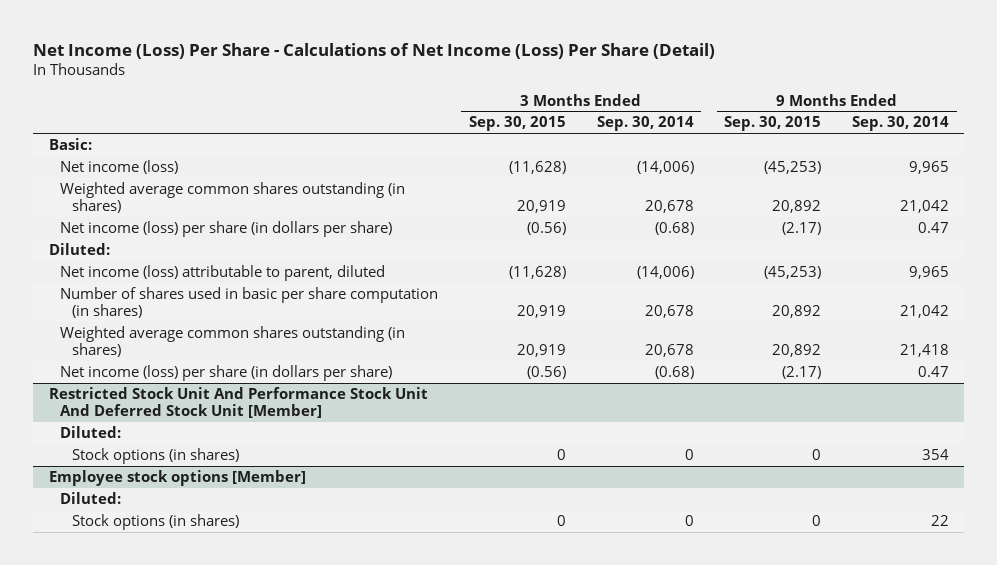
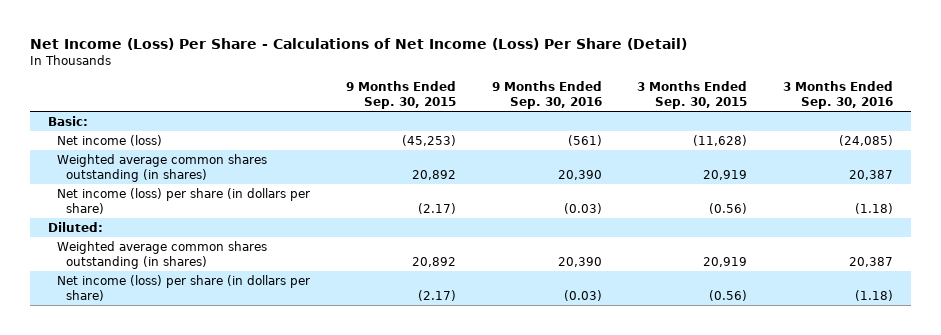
[596,116,694,132] Sep. 30, 2014 -> none
[851,116,949,132] Sep. 30, 2014 -> none
none -> [491,81,602,110] 9 Months Ended Sep. 30, 2016
none -> [783,81,894,110] 3 Months Ended Sep. 30, 2016
[60,265,386,282] Net income (loss) attributable to parent, diluted -> none
[60,287,439,319] Number of shares used in basic per share computation (in shares) -> none
[48,387,428,419] Restricted Stock Unit And Performance Stock Unit And Deferred Stock Unit [Member] -> none
[60,426,122,439] Diluted: -> none
[72,448,240,465] Stock options (in shares) -> none
[48,470,306,487] Employee stock options [Member] -> none
[60,492,122,505] Diluted: -> none
[72,514,240,531] Stock options (in shares) -> none

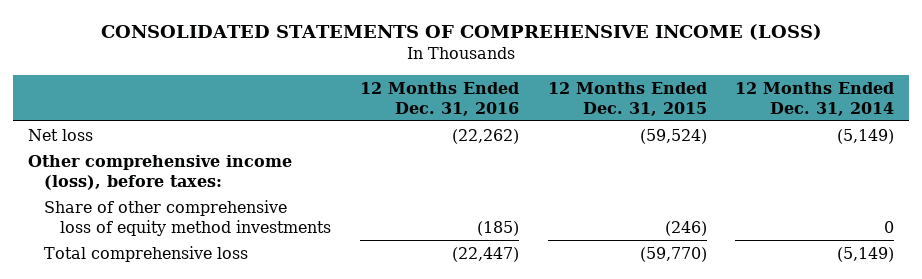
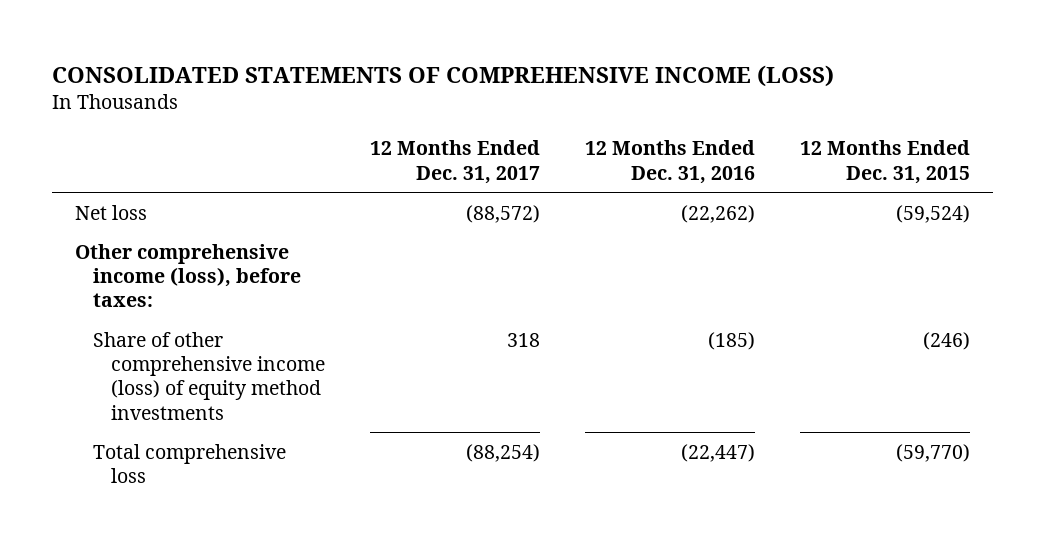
[735,81,895,116] 12 Months Ended Dec. 31, 2014 -> none
none -> [370,140,541,184] 12 Months Ended Dec. 31, 2017
[44,199,332,236] Share of other comprehensive loss of equity method investments -> [92,331,326,420] Share of other comprehensive income (loss) of equity method investments

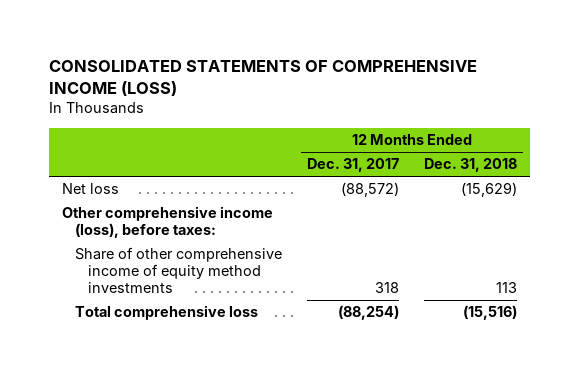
[585,140,756,184] 12 Months Ended Dec. 31, 2016 -> none
[800,140,971,184] 12 Months Ended Dec. 31, 2015 -> none
none -> [424,158,518,173] Dec. 31, 2018
[92,331,326,420] Share of other comprehensive income (loss) of equity method investments -> [74,247,282,293] Share of other comprehensive income of equity method investments

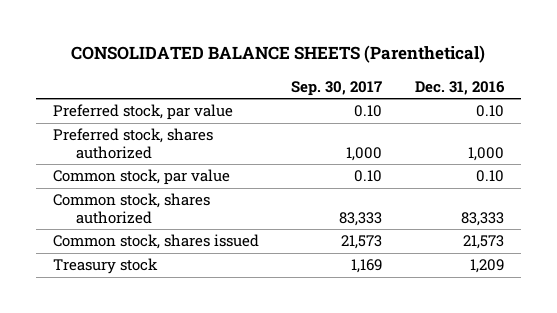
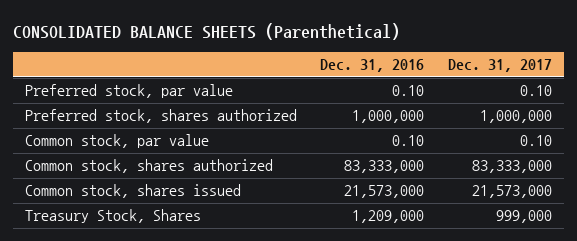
[291,80,383,96] Sep. 30, 2017 -> none
none -> [447,59,552,73] Dec. 31, 2017
[468,146,505,161] 1,000 -> [352,110,425,124] 1,000,000
[461,211,505,226] 83,333 -> [344,160,425,174] 83,333,000
[463,235,505,250] 21,573 -> [344,185,425,199] 21,573,000
[52,258,158,275] Treasury stock -> [24,209,201,224] Treasury Stock, Shares
[470,259,505,274] 1,209 -> [352,210,425,224] 1,209,000

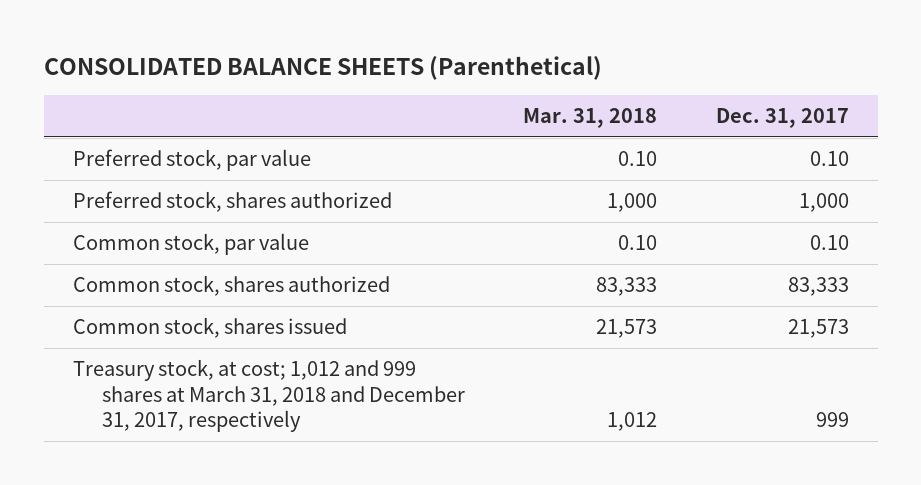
[320,59,425,73] Dec. 31, 2016 -> none
none -> [523,108,658,129] Mar. 31, 2018
[479,110,552,124] 1,000,000 -> [798,193,849,213] 1,000
[471,160,552,174] 83,333,000 -> [787,277,849,297] 83,333
[471,185,552,199] 21,573,000 -> [787,319,849,339] 21,573
[24,209,201,224] Treasury Stock, Shares -> [72,359,465,433] Treasury stock, at cost; 1,012 and 999 shares at March 31, 2018 and December 31, 2017, respectively
[495,210,552,224] 999,000 -> [815,412,849,428] 999

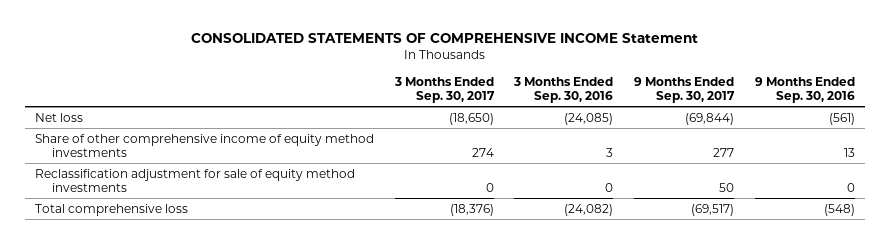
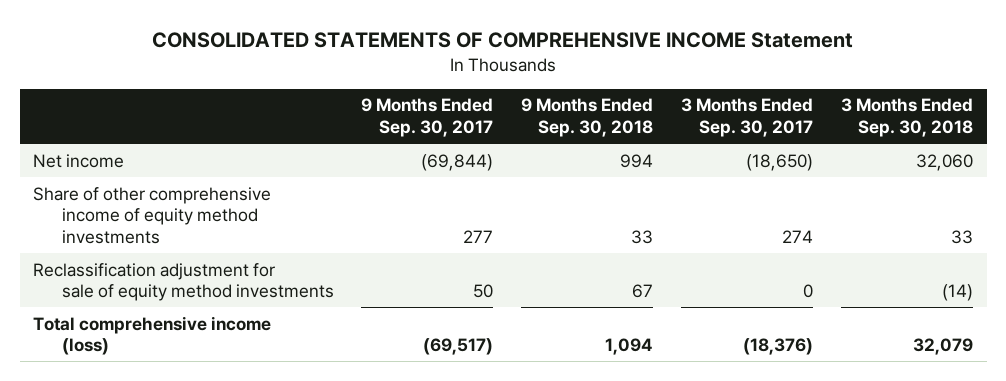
[513,76,614,103] 3 Months Ended Sep. 30, 2016 -> none
[754,76,855,103] 9 Months Ended Sep. 30, 2016 -> none
none -> [521,98,654,138] 9 Months Ended Sep. 30, 2018
none -> [840,98,973,138] 3 Months Ended Sep. 30, 2018
[35,112,84,122] Net loss -> [33,153,125,168] Net income
[35,203,189,216] Total comprehensive loss -> [33,315,272,356] Total comprehensive income (loss)

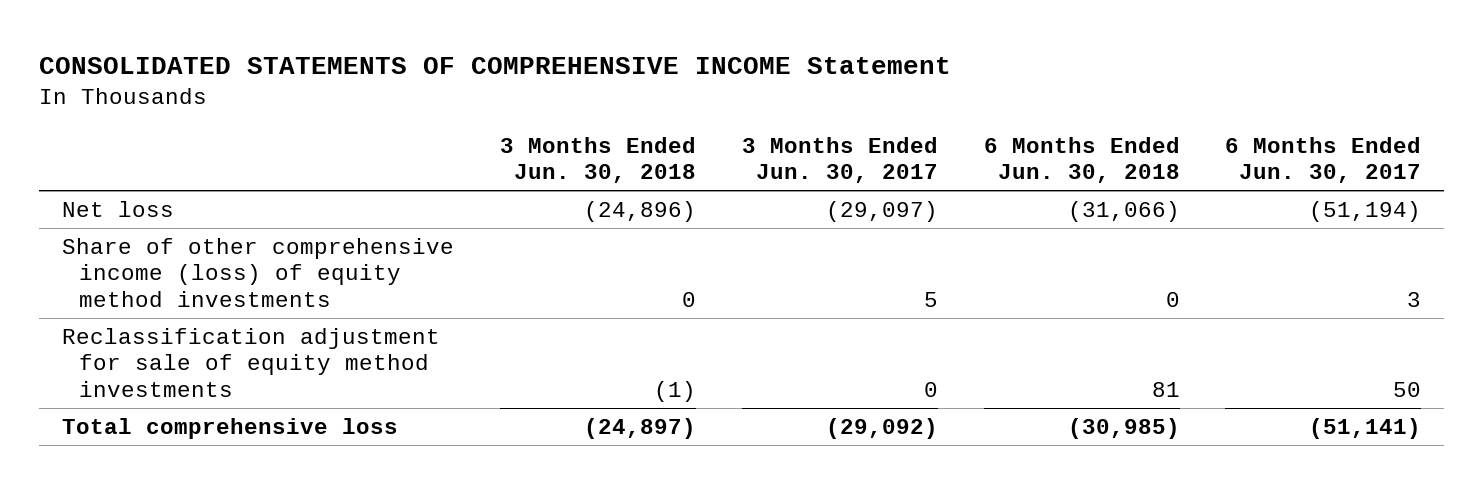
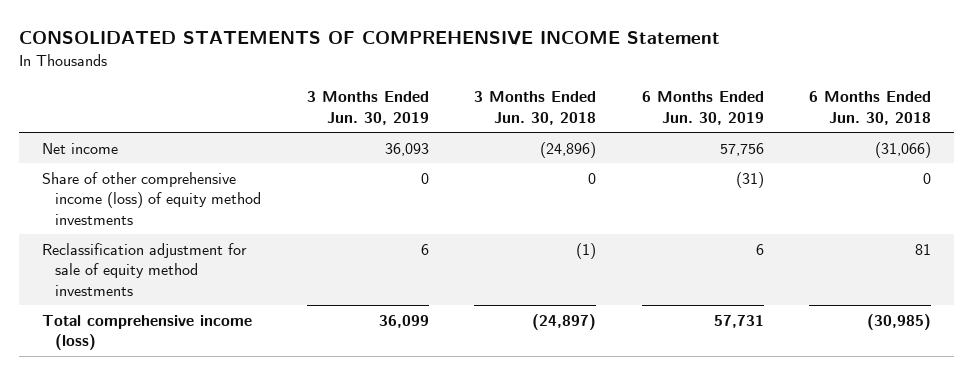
[741,136,938,184] 3 Months Ended Jun. 30, 2017 -> none
[1225,136,1422,184] 6 Months Ended Jun. 30, 2017 -> none
none -> [306,91,429,125] 3 Months Ended Jun. 30, 2019
none -> [641,91,764,125] 6 Months Ended Jun. 30, 2019
[61,200,174,217] Net loss -> [41,142,118,154] Net income
[61,417,398,439] Total comprehensive loss -> [41,314,252,351] Total comprehensive income (loss)

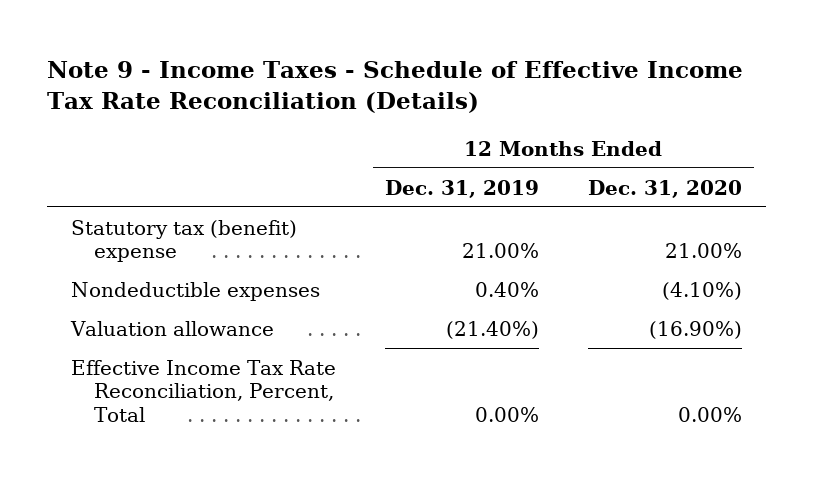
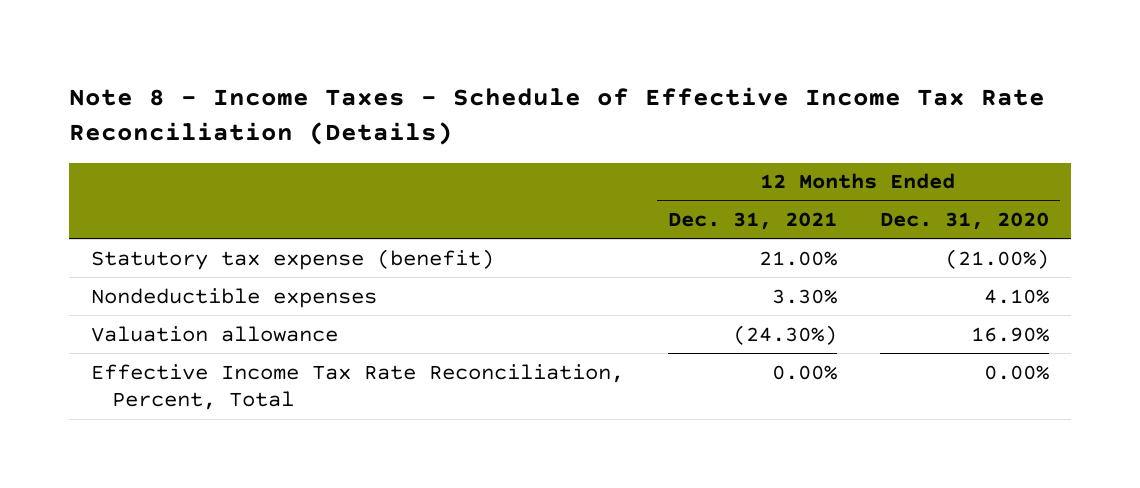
[46,60,743,114] Note 9 - Income Taxes - Schedule of Effective Income Tax Rate Reconciliation (Details) -> [69,86,1046,145] Note 8 - Income Taxes - Schedule of Effective Income Tax Rate Reconciliation (Details)
[384,179,539,198] Dec. 31, 2019 -> none
none -> [667,212,837,231] Dec. 31, 2021
[71,219,298,263] Statutory tax (benefit) expense -> [91,248,495,270] Statutory tax expense (benefit)
[664,243,742,259] 21.00% -> [945,248,1050,269] (21.00%)
[661,281,742,300] (4.10%) -> [984,288,1050,304] 4.10%
[648,320,742,339] (16.90%) -> [971,326,1050,342] 16.90%

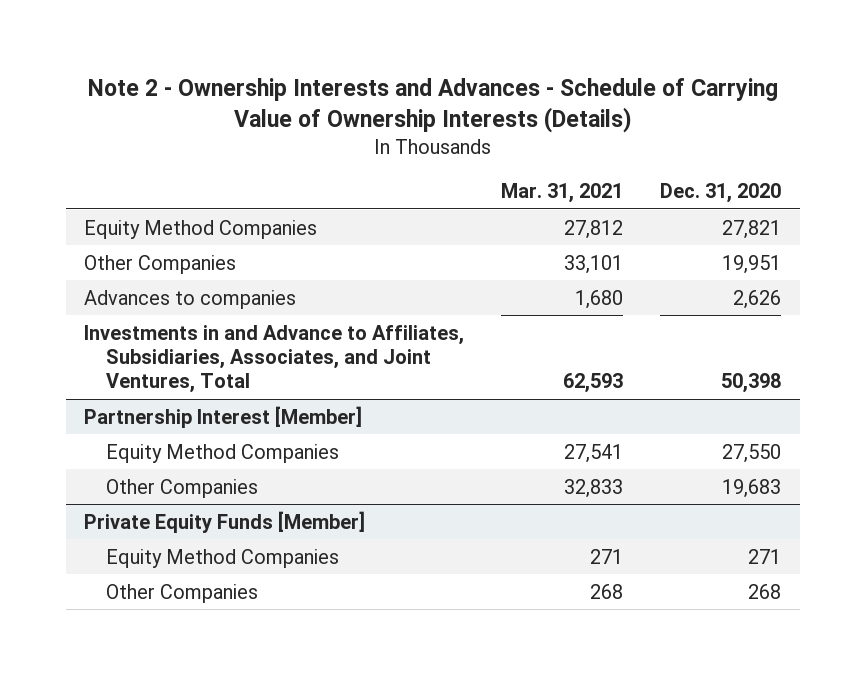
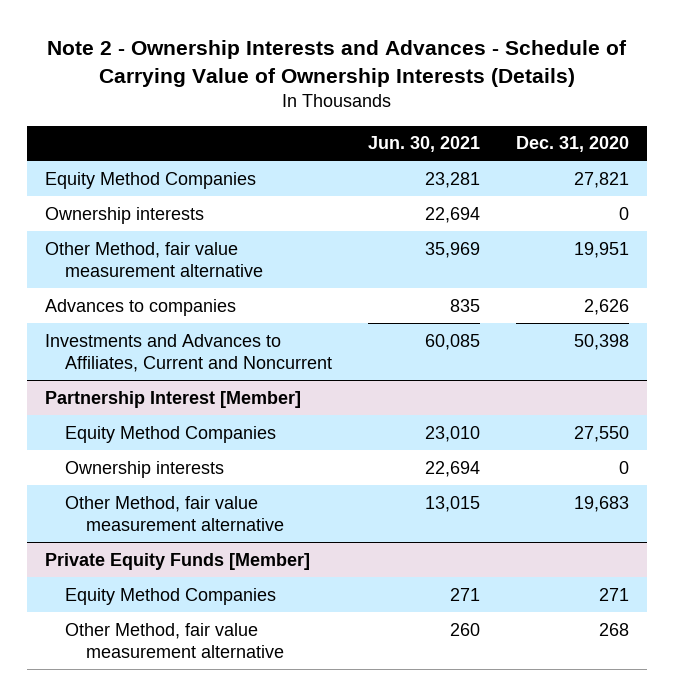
[501,183,624,204] Mar. 31, 2021 -> none
none -> [368,136,481,153] Jun. 30, 2021
none -> [44,206,204,224] Ownership interests
[84,254,237,274] Other Companies -> [44,241,264,277] Other Method, fair value measurement alternative
[84,324,465,394] Investments in and Advance to Affiliates, Subsidiaries, Associates, and Joint Ventures, Total -> [44,333,333,372] Investments and Advances to Affiliates, Current and Noncurrent
none -> [65,460,225,478] Ownership interests
[105,478,258,498] Other Companies -> [65,495,284,531] Other Method, fair value measurement alternative
[105,583,258,603] Other Companies -> [65,622,284,658] Other Method, fair value measurement alternative

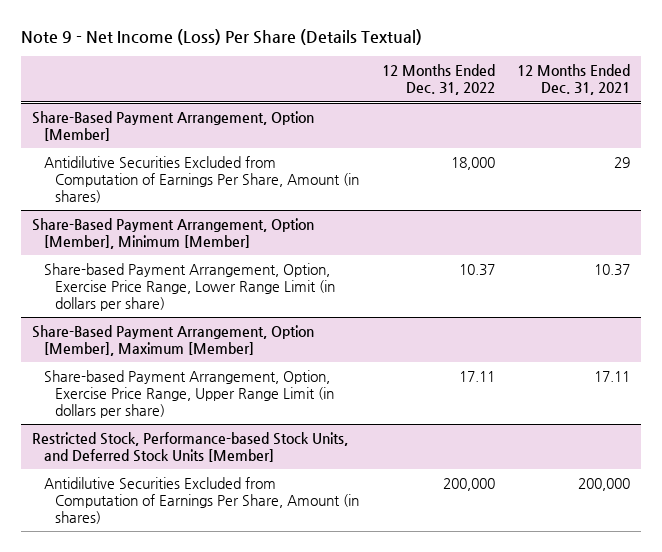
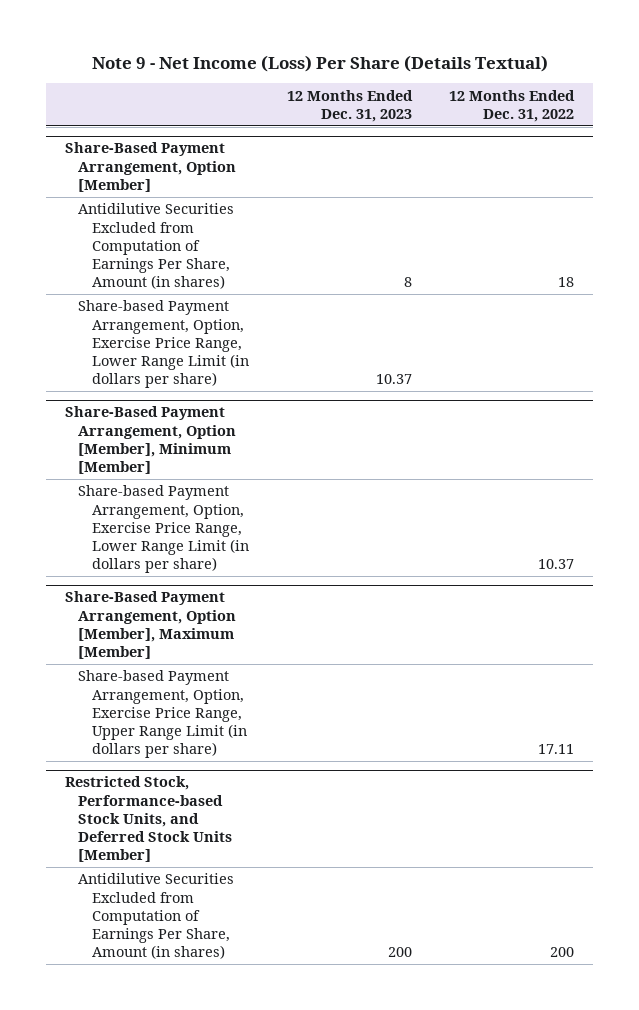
[516,64,630,96] 12 Months Ended Dec. 31, 2021 -> none
none -> [286,89,413,122] 12 Months Ended Dec. 31, 2023
[450,156,495,170] 18,000 -> [558,277,575,288] 18
none -> [78,300,249,389] Share-based Payment Arrangement, Option, Exercise Price Range, Lower Range Limit (in dollars per share)
[442,477,495,491] 200,000 -> [550,947,575,958] 200

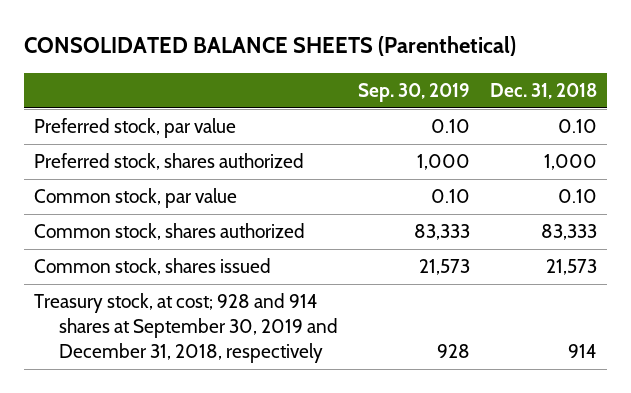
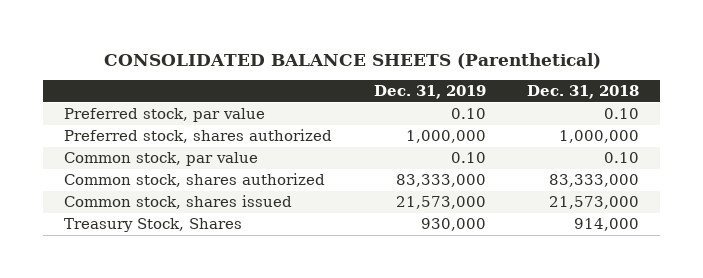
[357,82,470,102] Sep. 30, 2019 -> none
none -> [373,84,486,99] Dec. 31, 2019
[544,154,598,171] 1,000 -> [558,130,639,144] 1,000,000
[541,224,598,241] 83,333 -> [548,174,639,188] 83,333,000
[546,259,598,276] 21,573 -> [548,196,639,210] 21,573,000
[33,293,338,363] Treasury stock, at cost; 928 and 914 shares at September 30, 2019 and December 31, 2018, respectively -> [64,218,243,233] Treasury Stock, Shares
[568,343,598,358] 914 -> [573,218,639,232] 914,000

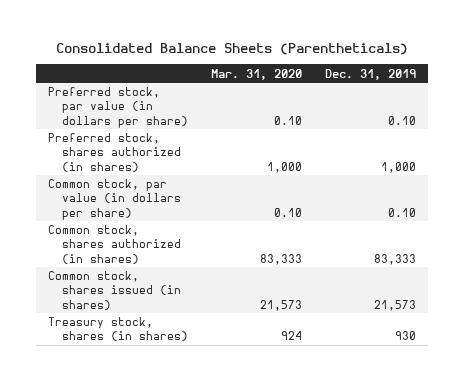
[103,52,601,69] CONSOLIDATED BALANCE SHEETS (Parenthetical) -> [55,43,408,56] Consolidated Balance Sheets (Parentheticals)
[526,84,639,99] Dec. 31, 2018 -> none
none -> [211,68,303,80] Mar. 31, 2020
[64,108,266,123] Preferred stock, par value -> [47,87,189,128] Preferred stock, par value (in dollars per share)
[64,129,333,144] Preferred stock, shares authorized -> [47,133,182,172] Preferred stock, shares authorized (in shares)
[405,130,486,144] 1,000,000 -> [381,161,417,173] 1,000
[64,152,259,167] Common stock, par value -> [47,179,182,220] Common stock, par value (in dollars per share)
[64,173,326,188] Common stock, shares authorized -> [47,225,182,264] Common stock, shares authorized (in shares)
[395,174,486,188] 83,333,000 -> [374,253,417,265] 83,333
[64,195,293,210] Common stock, shares issued -> [47,271,182,310] Common stock, shares issued (in shares)
[395,196,486,210] 21,573,000 -> [374,299,417,311] 21,573
[64,218,243,233] Treasury Stock, Shares -> [47,317,189,342] Treasury stock, shares (in shares)
[420,218,486,232] 930,000 -> [395,331,417,341] 930

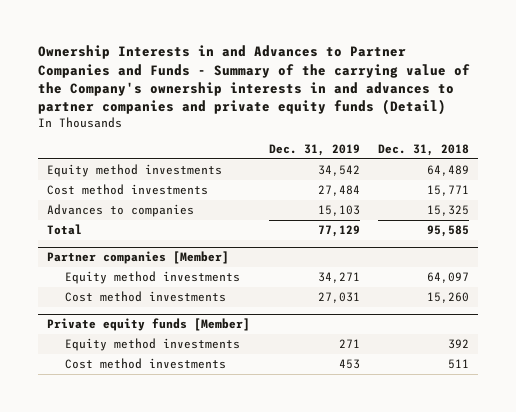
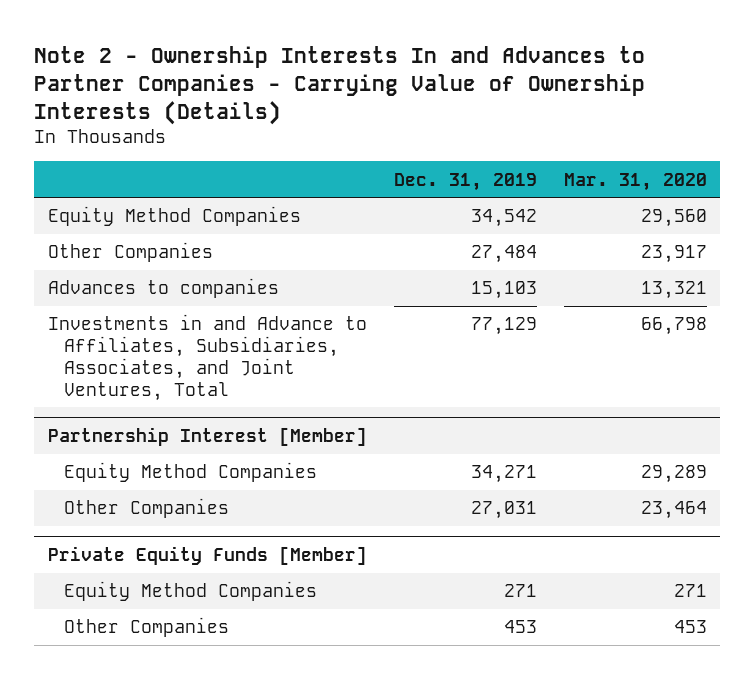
[37,45,470,116] Ownership Interests in and Advances to Partner Companies and Funds - Summary of the carrying value of the Company's ownership interests in and advances to partner companies and private equity funds (Detail) -> [34,45,646,125] Note 2 - Ownership Interests In and Advances to Partner Companies - Carrying Value of Ownership Interests (Details)
[378,144,470,157] Dec. 31, 2018 -> none
none -> [563,172,707,191] Mar. 31, 2020
[47,163,223,177] Equity method investments -> [47,206,301,227] Equity Method Companies
[47,183,209,195] Cost method investments -> [47,242,213,263] Other Companies
[47,251,230,265] Partner companies [Member] -> none
[47,223,83,235] Total -> [47,314,367,401] Investments in and Advance to Affiliates, Subsidiaries, Associates, and Joint Ventures, Total
none -> [47,427,367,447] Partnership Interest [Member]
[64,270,240,284] Equity method investments -> [64,462,318,483] Equity Method Companies
[64,290,226,302] Cost method investments -> [64,498,230,519] Other Companies
[47,318,251,332] Private equity funds [Member] -> [47,546,367,566] Private Equity Funds [Member]
[64,337,240,351] Equity method investments -> [64,581,318,602] Equity Method Companies
[64,357,226,369] Cost method investments -> [64,617,230,638] Other Companies

